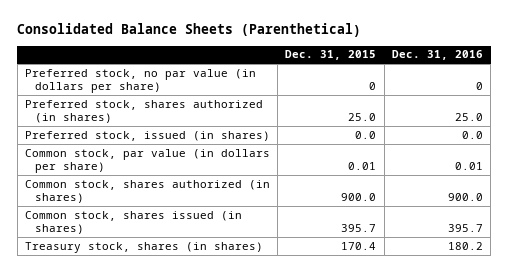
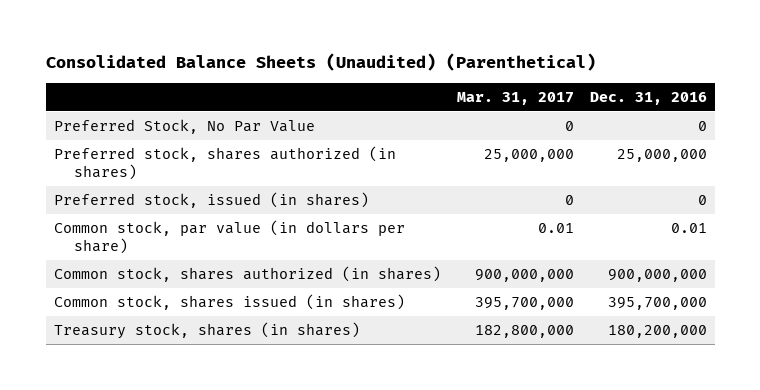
[17,23,362,38] Consolidated Balance Sheets (Parenthetical) -> [45,53,596,72] Consolidated Balance Sheets (Unaudited) (Parenthetical)
[285,50,377,61] Dec. 31, 2015 -> none
none -> [456,91,574,105] Mar. 31, 2017
[24,68,256,94] Preferred stock, no par value (in dollars per share) -> [53,119,315,135] Preferred Stock, No Par Value
[454,113,483,122] 25.0 -> [616,149,707,163] 25,000,000
[461,130,483,139] 0.0 -> [697,195,707,206] 0
[447,193,483,202] 900.0 -> [607,269,707,283] 900,000,000
[447,224,483,233] 395.7 -> [607,297,707,311] 395,700,000
[447,241,483,250] 180.2 -> [607,325,707,339] 180,200,000

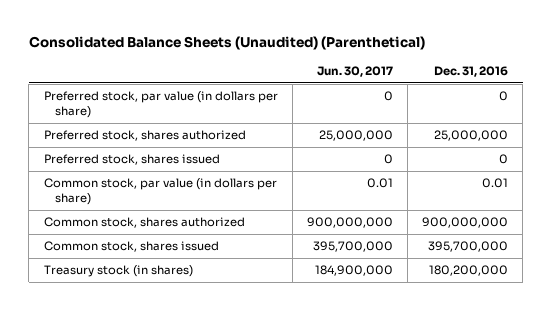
[456,91,574,105] Mar. 31, 2017 -> none
none -> [316,65,393,77] Jun. 30, 2017
[53,119,315,135] Preferred Stock, No Par Value -> [43,91,278,119] Preferred stock, par value (in dollars per share)
[53,146,396,180] Preferred stock, shares authorized (in shares) -> [43,130,246,142] Preferred stock, shares authorized
[53,192,369,209] Preferred stock, issued (in shares) -> [43,154,220,166] Preferred stock, shares issued
[53,266,441,283] Common stock, shares authorized (in shares) -> [43,217,245,229] Common stock, shares authorized
[53,294,405,311] Common stock, shares issued (in shares) -> [43,241,219,253] Common stock, shares issued
[53,322,360,340] Treasury stock, shares (in shares) -> [43,265,193,278] Treasury stock (in shares)

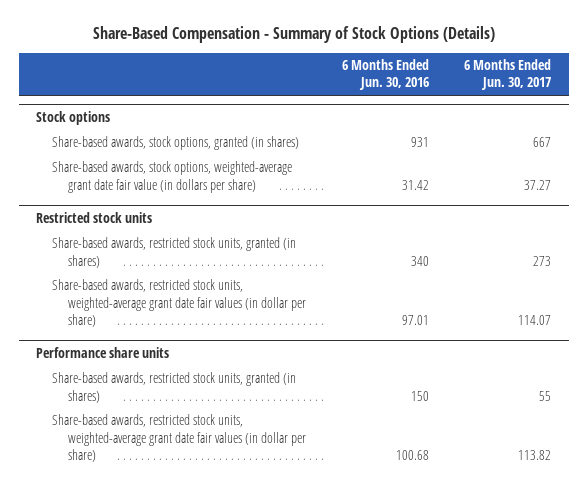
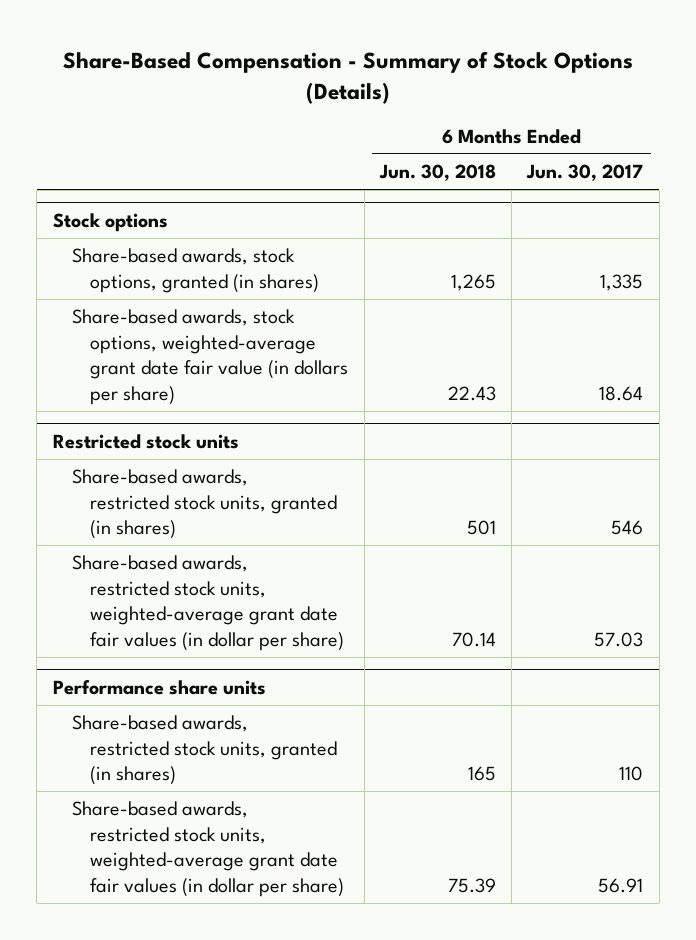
[341,59,429,91] 6 Months Ended Jun. 30, 2016 -> none
none -> [378,164,496,182] Jun. 30, 2018
[532,137,551,148] 667 -> [600,273,644,291] 1,335
[523,179,551,190] 37.27 -> [599,385,644,401] 18.64
[532,255,551,266] 273 -> [611,520,644,536] 546
[517,314,551,325] 114.07 -> [594,631,644,647] 57.03
[538,390,551,401] 55 -> [619,766,644,782] 110
[517,449,551,460] 113.82 -> [598,877,644,893] 56.91

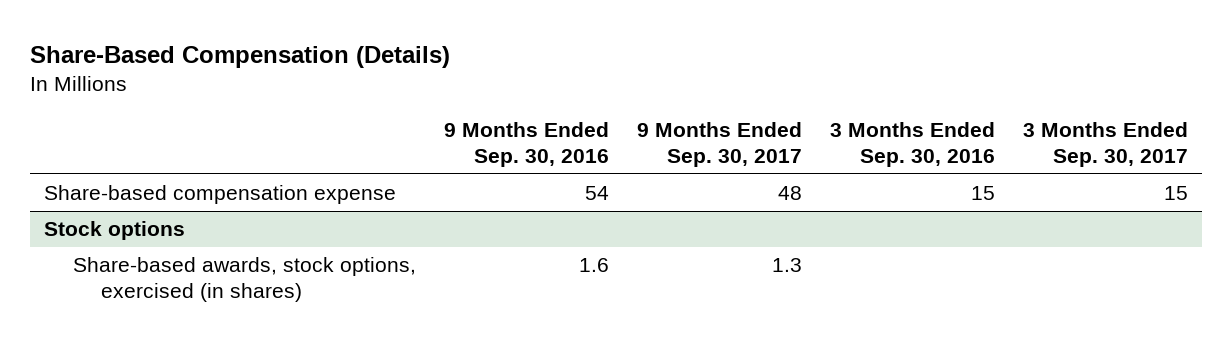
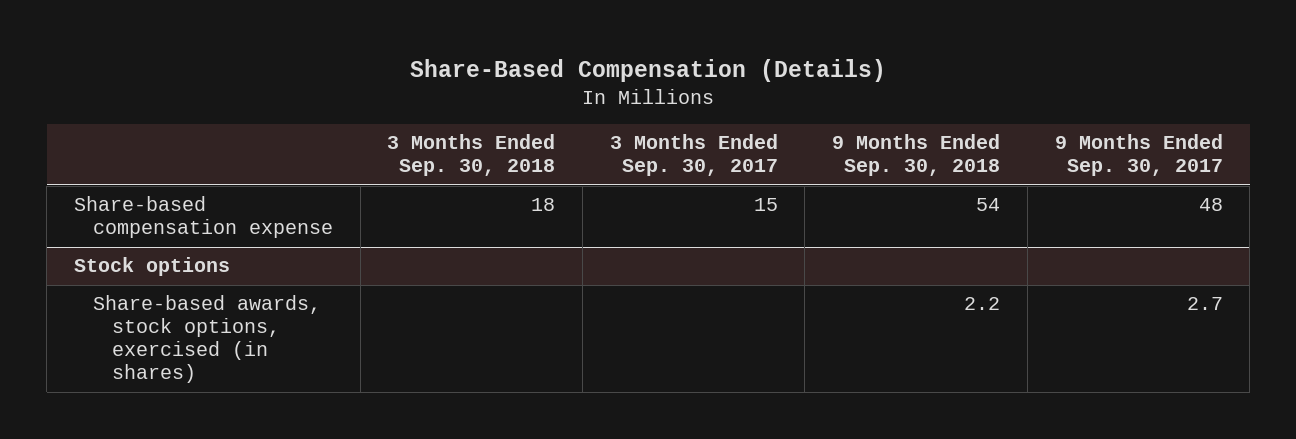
[443,122,609,168] 9 Months Ended Sep. 30, 2016 -> none
[829,122,995,168] 3 Months Ended Sep. 30, 2016 -> none
none -> [387,134,556,177] 3 Months Ended Sep. 30, 2018
none -> [832,134,1001,177] 9 Months Ended Sep. 30, 2018
[771,258,802,273] 1.3 -> [1186,297,1223,311] 2.7

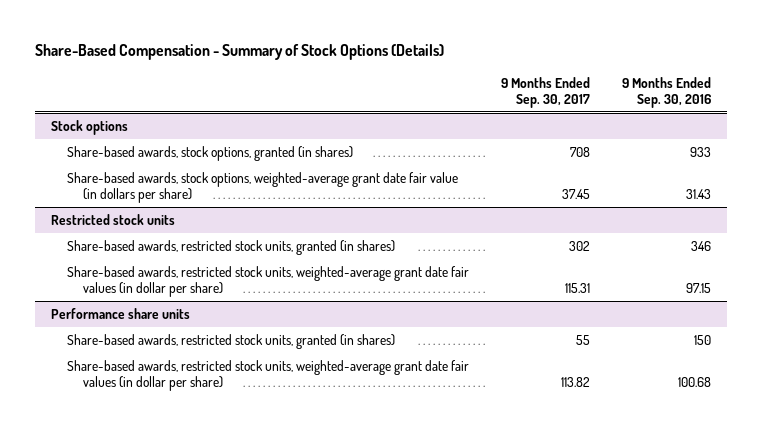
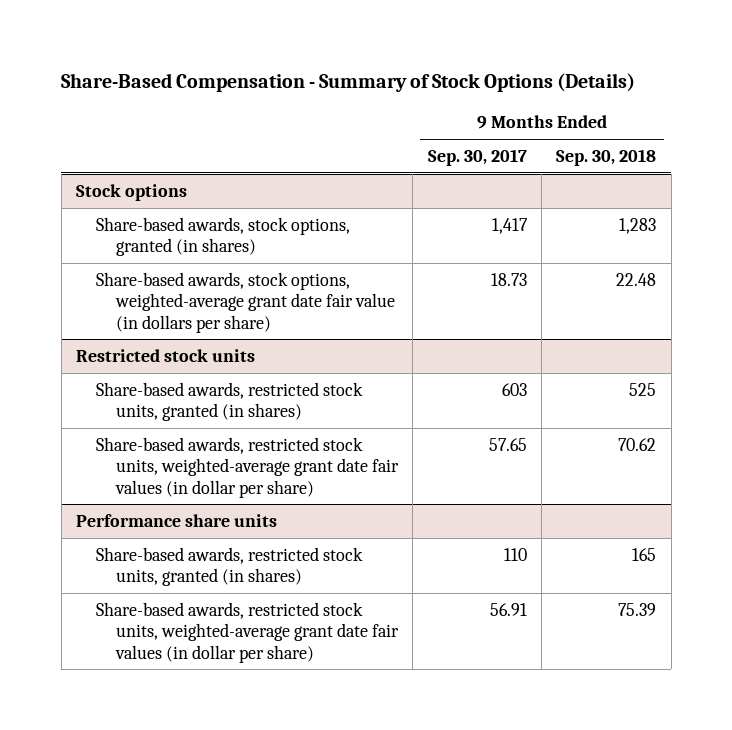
[621,77,711,108] 9 Months Ended Sep. 30, 2016 -> none
none -> [556,148,657,166] Sep. 30, 2018
[569,147,590,158] 708 -> [491,217,528,234] 1,417
[561,188,590,199] 37.45 -> [490,272,527,286] 18.73
[568,241,590,252] 302 -> [501,382,527,396] 603
[564,282,590,293] 115.31 -> [488,437,527,451] 57.65
[575,335,590,346] 55 -> [503,547,527,561] 110
[560,376,590,387] 113.82 -> [489,602,527,616] 56.91

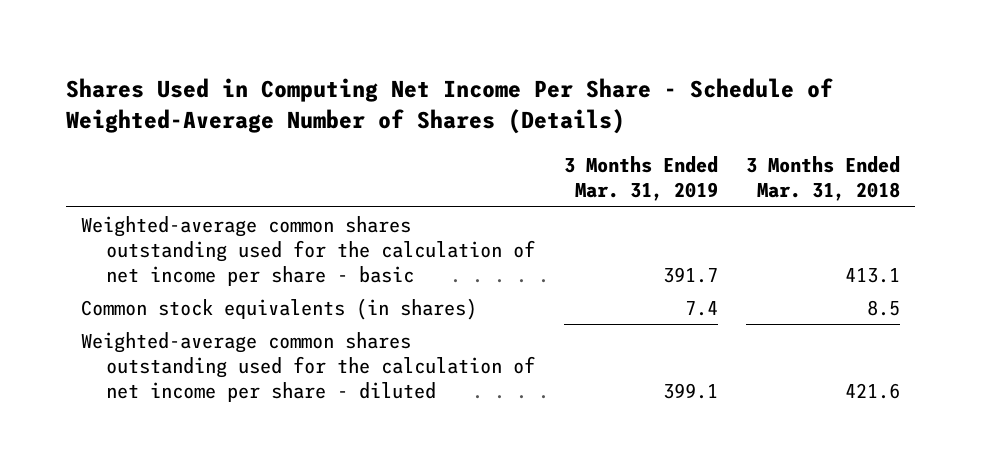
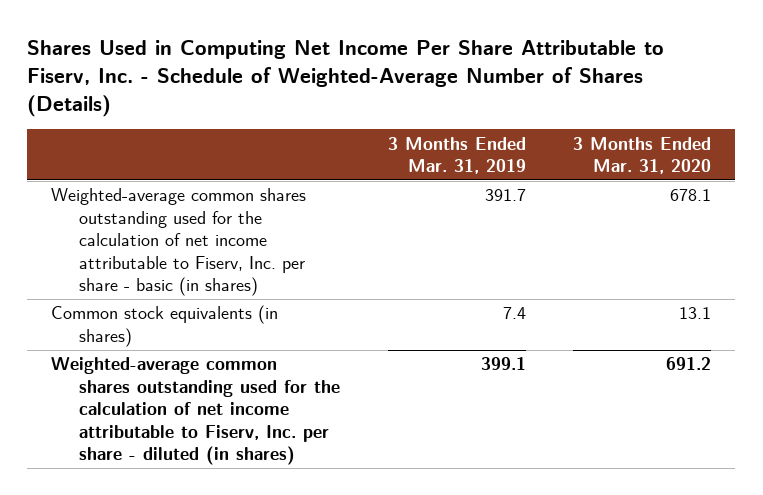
[66,78,834,135] Shares Used in Computing Net Income Per Share - Schedule of Weighted-Average Number of Shares (Details) -> [27,40,665,118] Shares Used in Computing Net Income Per Share Attributable to Fiserv, Inc. - Schedule of Weighted-Average Number of Shares (Details)
[746,155,901,201] 3 Months Ended Mar. 31, 2018 -> none
none -> [573,136,712,175] 3 Months Ended Mar. 31, 2020
[80,215,535,286] Weighted-average common shares outstanding used for the calculation of net income per share - basic -> [51,188,307,296] Weighted-average common shares outstanding used for the calculation of net income attributable to Fiserv, Inc. per share - basic (in shares)
[80,331,535,402] Weighted-average common shares outstanding used for the calculation of net income per share - diluted -> [51,357,341,465] Weighted-average common shares outstanding used for the calculation of net income attributable to Fiserv, Inc. per share - diluted (in shares)

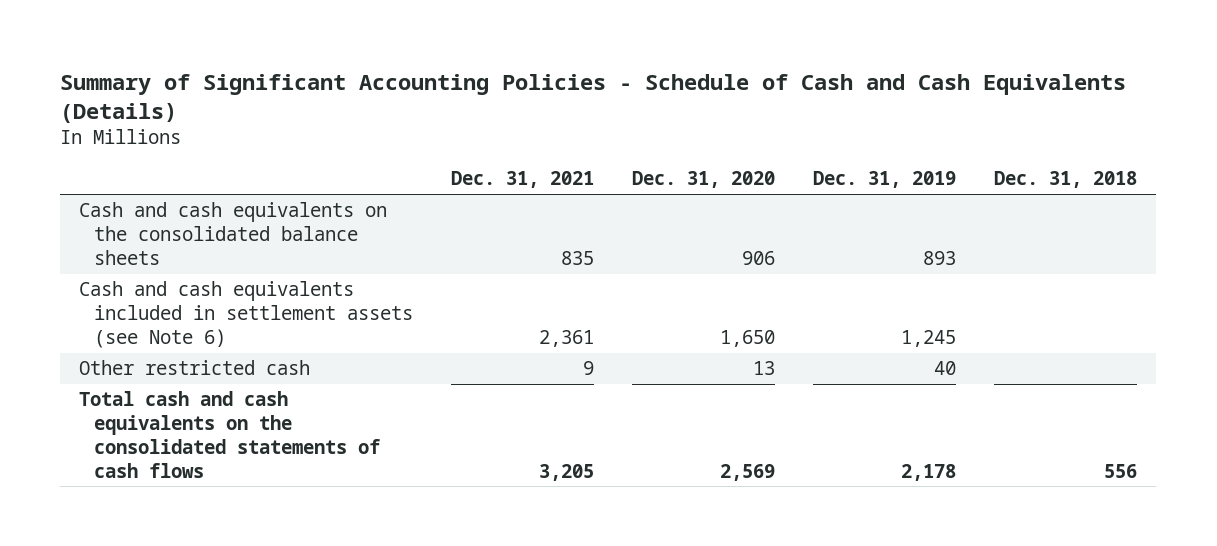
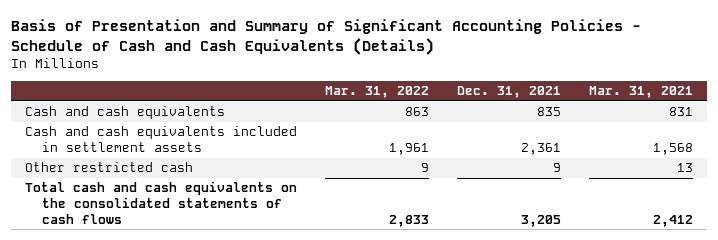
[60,73,1127,123] Summary of Significant Accounting Policies - Schedule of Cash and Cash Equivalents (Details) -> [10,18,641,55] Basis of Presentation and Summary of Significant Accounting Policies - Schedule of Cash and Cash Equivalents (Details)
[632,171,776,189] Dec. 31, 2020 -> none
[813,171,957,189] Dec. 31, 2019 -> none
[994,171,1138,189] Dec. 31, 2018 -> none
none -> [324,86,429,99] Mar. 31, 2022
none -> [589,86,694,99] Mar. 31, 2021
[79,202,388,266] Cash and cash equivalents on the consolidated balance sheets -> [24,106,225,120] Cash and cash equivalents
[79,281,413,349] Cash and cash equivalents included in settlement assets (see Note 6) -> [24,126,297,153] Cash and cash equivalents included in settlement assets

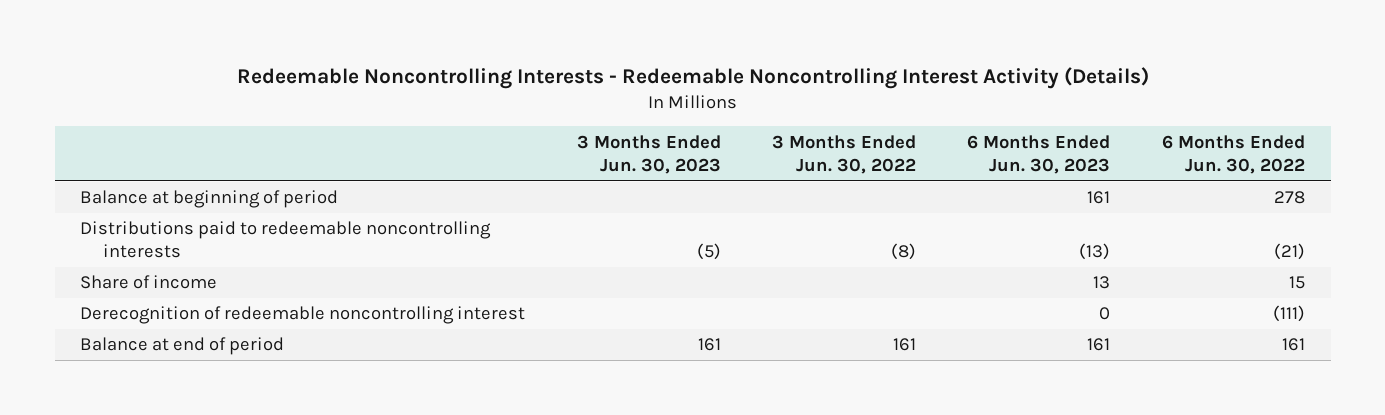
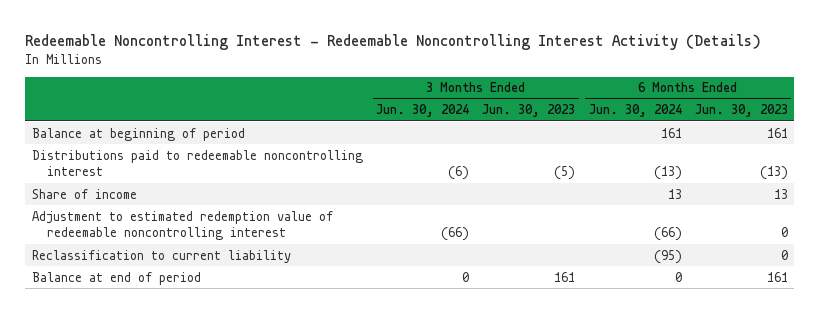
[236,67,1149,90] Redeemable Noncontrolling Interests - Redeemable Noncontrolling Interest Activity (Details) -> [25,33,762,50] Redeemable Noncontrolling Interest - Redeemable Noncontrolling Interest Activity (Details)
[772,134,917,174] 3 Months Ended Jun. 30, 2022 -> none
[1161,134,1305,174] 6 Months Ended Jun. 30, 2022 -> none
none -> [376,104,470,118] Jun. 30, 2024
none -> [588,104,682,118] Jun. 30, 2024
[80,221,492,259] Distributions paid to redeemable noncontrolling interests -> [31,149,363,177] Distributions paid to redeemable noncontrolling interest
none -> [31,210,333,241] Adjustment to estimated redemption value of redeemable noncontrolling interest
[80,306,526,325] Derecognition of redeemable noncontrolling interest -> [31,249,291,263] Reclassification to current liability

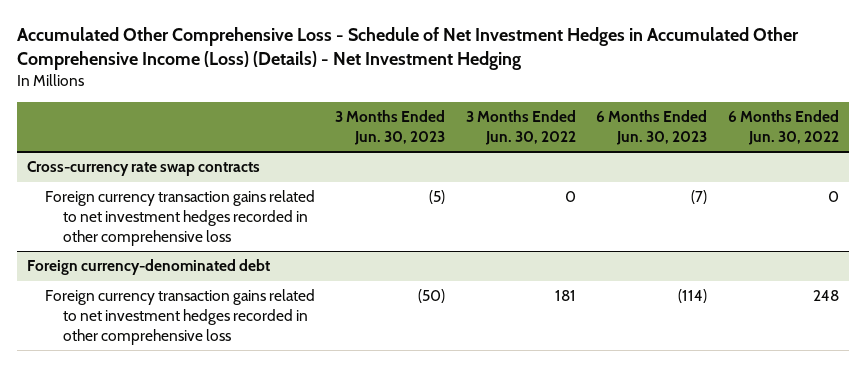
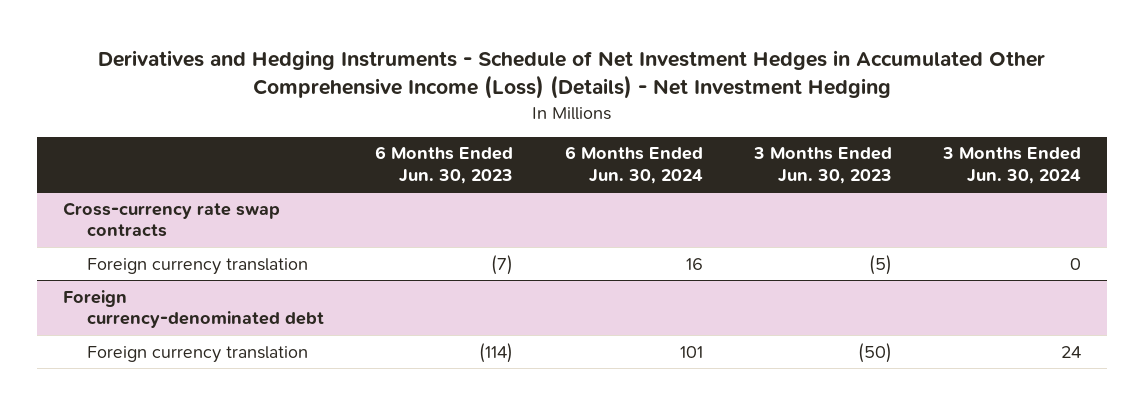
[16,26,799,71] Accumulated Other Comprehensive Loss - Schedule of Net Investment Hedges in Accumulated Other Comprehensive Income (Loss) (Details) - Net Investment Hedging -> [98,49,1046,100] Derivatives and Hedging Instruments - Schedule of Net Investment Hedges in Accumulated Other Comprehensive Income (Loss) (Details) - Net Investment Hedging
[465,110,576,145] 3 Months Ended Jun. 30, 2022 -> none
[727,110,839,145] 6 Months Ended Jun. 30, 2022 -> none
none -> [564,146,703,185] 6 Months Ended Jun. 30, 2024
none -> [942,147,1082,185] 3 Months Ended Jun. 30, 2024
[45,190,316,246] Foreign currency transaction gains related to net investment hedges recorded in other comprehensive loss -> [86,257,308,275] Foreign currency translation
[45,289,316,345] Foreign currency transaction gains related to net investment hedges recorded in other comprehensive loss -> [86,345,308,363] Foreign currency translation

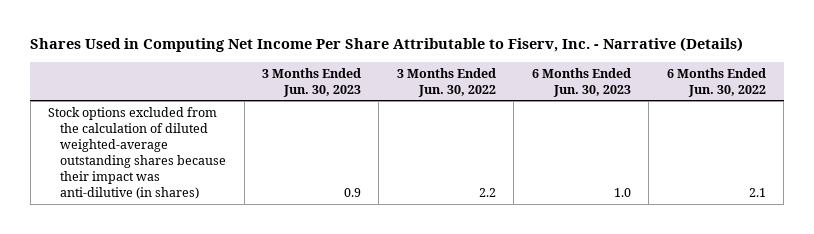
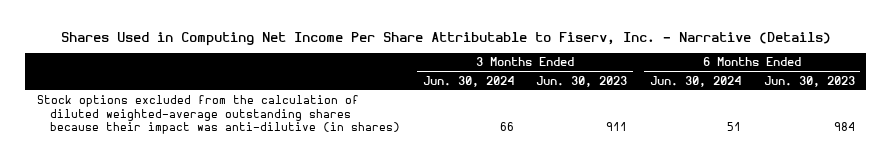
[396,67,496,97] 3 Months Ended Jun. 30, 2022 -> none
[666,67,766,97] 6 Months Ended Jun. 30, 2022 -> none
none -> [422,75,514,87] Jun. 30, 2024
none -> [650,75,742,87] Jun. 30, 2024
[343,187,361,197] 0.9 -> [606,121,628,131] 911
[613,187,631,197] 1.0 -> [833,121,855,131] 984

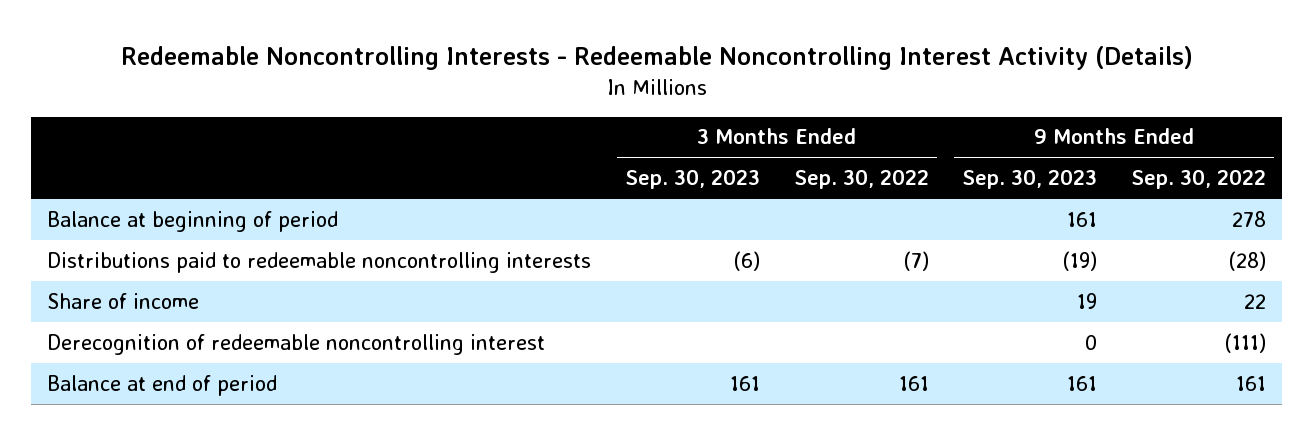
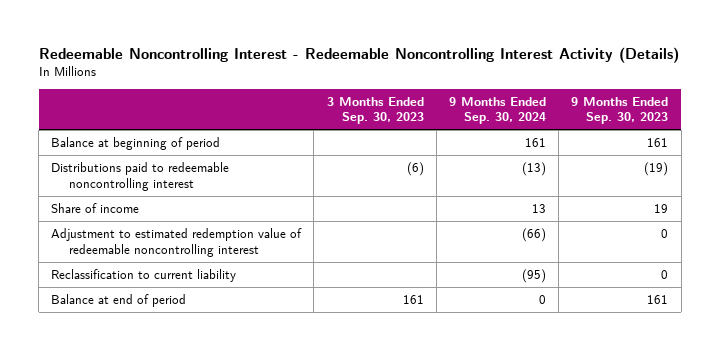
[120,45,1193,70] Redeemable Noncontrolling Interests - Redeemable Noncontrolling Interest Activity (Details) -> [38,46,679,63] Redeemable Noncontrolling Interest - Redeemable Noncontrolling Interest Activity (Details)
[793,169,929,190] Sep. 30, 2022 -> none
[1130,169,1266,190] Sep. 30, 2022 -> none
none -> [449,96,547,125] 9 Months Ended Sep. 30, 2024
[47,251,592,273] Distributions paid to redeemable noncontrolling interests -> [51,162,230,191] Distributions paid to redeemable noncontrolling interest
none -> [51,228,303,257] Adjustment to estimated redemption value of redeemable noncontrolling interest
[47,333,546,355] Derecognition of redeemable noncontrolling interest -> [51,269,237,283] Reclassification to current liability

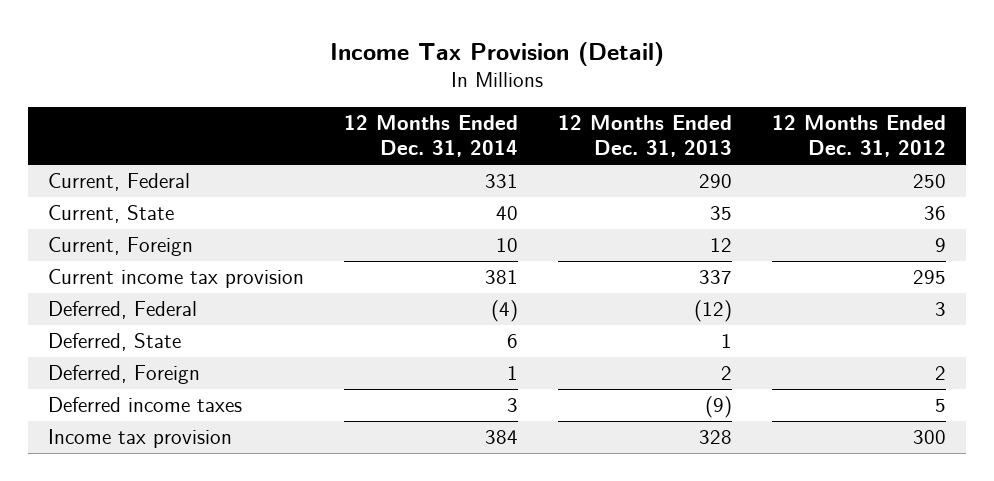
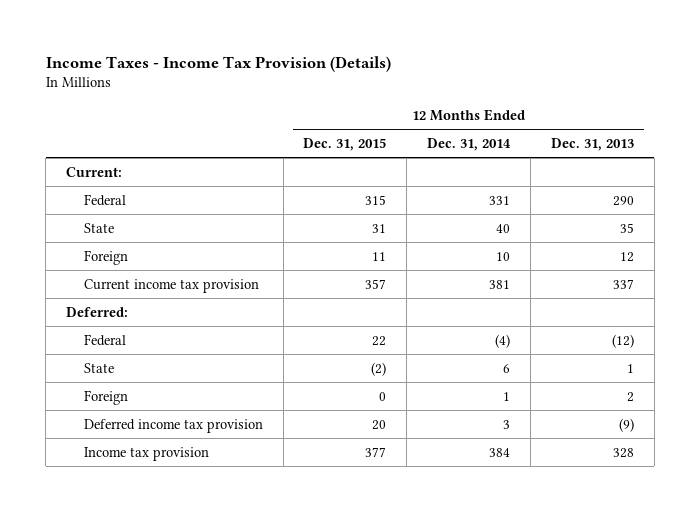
[330,41,665,66] Income Tax Provision (Detail) -> [45,55,391,72] Income Taxes - Income Tax Provision (Details)
[772,115,947,158] 12 Months Ended Dec. 31, 2012 -> none
none -> [303,137,387,151] Dec. 31, 2015
none -> [65,166,122,177] Current:
[48,173,191,192] Current, Federal -> [83,193,126,206] Federal
[48,205,175,224] Current, State -> [83,222,114,233] State
[48,237,194,257] Current, Foreign -> [83,249,128,265] Foreign
none -> [65,306,128,317] Deferred:
[48,301,198,320] Deferred, Federal -> [83,333,126,346] Federal
[48,333,182,352] Deferred, State -> [83,362,114,373] State
[48,365,201,385] Deferred, Foreign -> [83,389,128,405] Foreign
[48,397,243,413] Deferred income taxes -> [83,418,263,433] Deferred income tax provision

